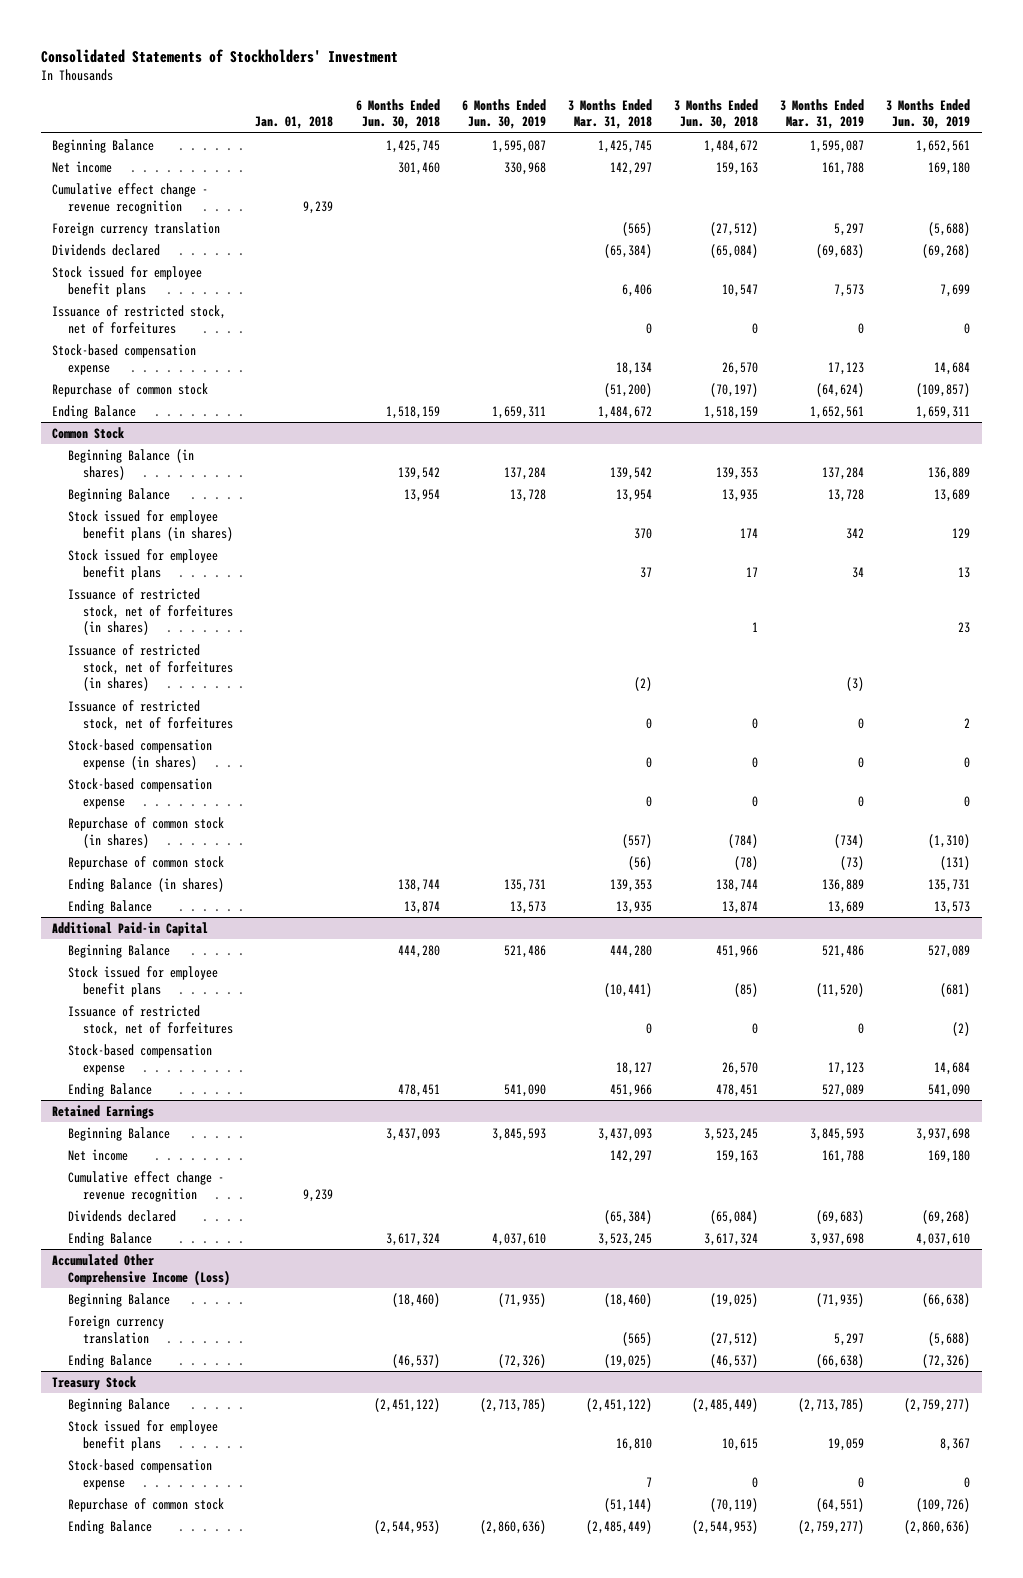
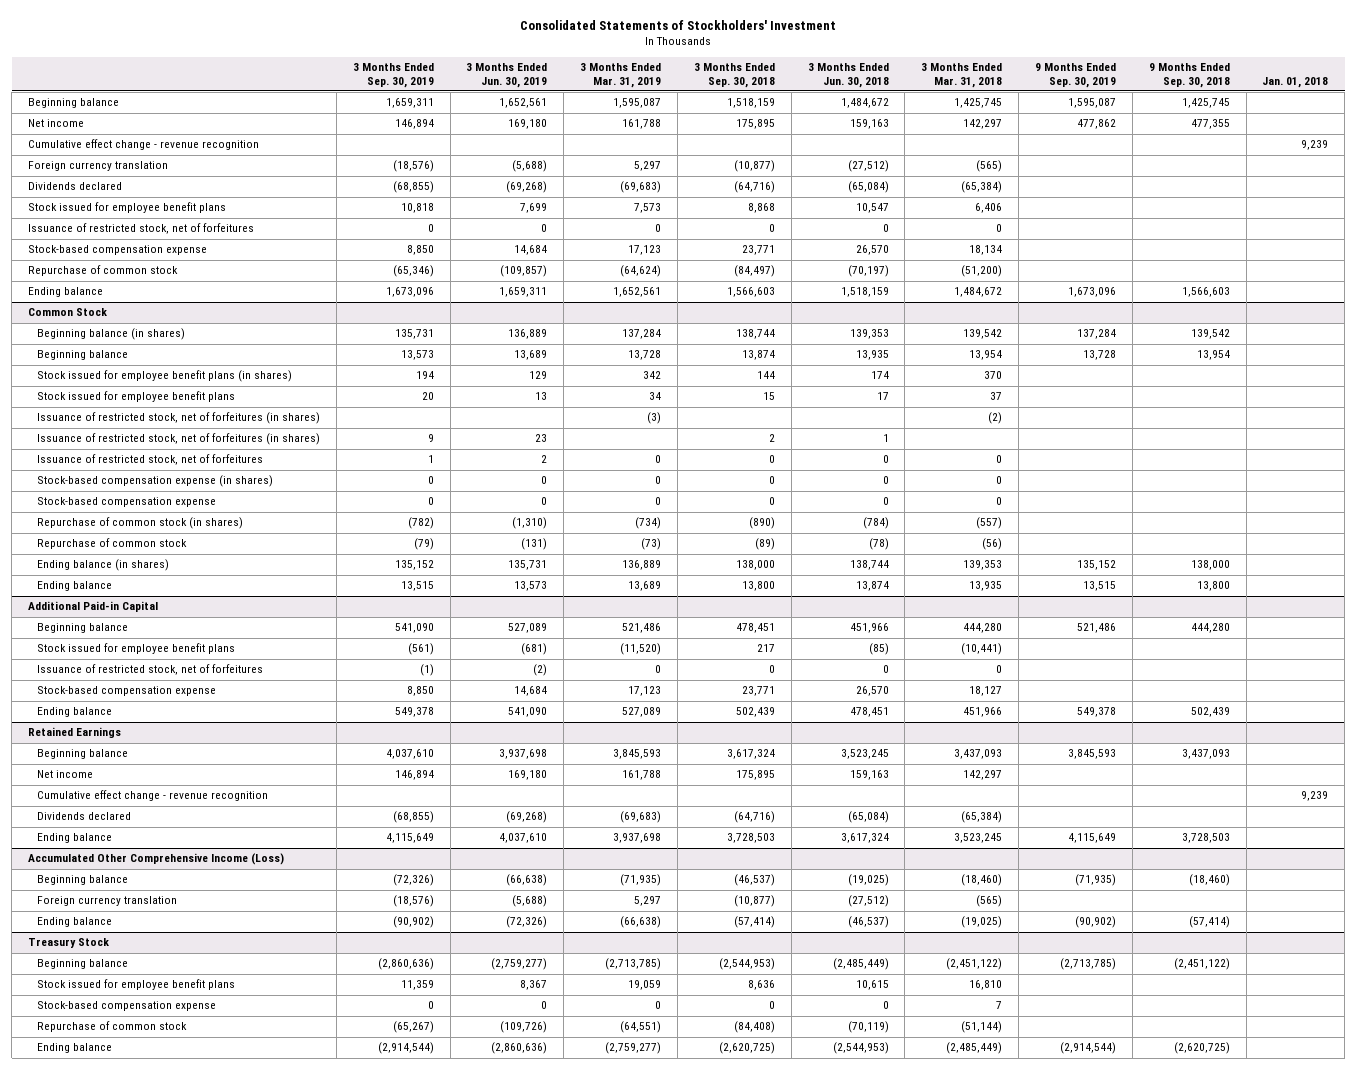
[355,98,440,130] 6 Months Ended Jun. 30, 2018 -> none
[461,98,546,130] 6 Months Ended Jun. 30, 2019 -> none
none -> [352,63,434,88] 3 Months Ended Sep. 30, 2019
none -> [693,63,775,88] 3 Months Ended Sep. 30, 2018
none -> [1034,63,1116,88] 9 Months Ended Sep. 30, 2019
none -> [1148,63,1230,88] 9 Months Ended Sep. 30, 2018
[52,138,155,153] Beginning Balance -> [28,98,120,109] Beginning balance
[52,404,137,419] Ending Balance -> [28,287,104,298] Ending balance
[67,448,194,480] Beginning Balance (in shares) -> [36,328,185,341] Beginning balance (in shares)
[67,487,170,502] Beginning Balance -> [36,350,128,361] Beginning balance
[67,587,234,636] Issuance of restricted stock, net of forfeitures (in shares) -> [36,433,320,446] Issuance of restricted stock, net of forfeitures (in shares)
[67,877,224,892] Ending Balance (in shares) -> [36,559,169,572] Ending balance (in shares)
[67,899,152,914] Ending Balance -> [36,581,112,592] Ending balance
[67,943,170,958] Beginning Balance -> [36,623,128,634] Beginning balance
[67,1082,152,1097] Ending Balance -> [36,707,112,718] Ending balance
[67,1126,170,1141] Beginning Balance -> [36,749,128,760] Beginning balance
[67,1231,152,1246] Ending Balance -> [36,833,112,844] Ending balance
[67,1292,170,1307] Beginning Balance -> [36,875,128,886] Beginning balance
[67,1353,152,1368] Ending Balance -> [36,917,112,928] Ending balance
[67,1397,170,1412] Beginning Balance -> [36,959,128,970] Beginning balance
[67,1519,152,1534] Ending Balance -> [36,1043,112,1054] Ending balance

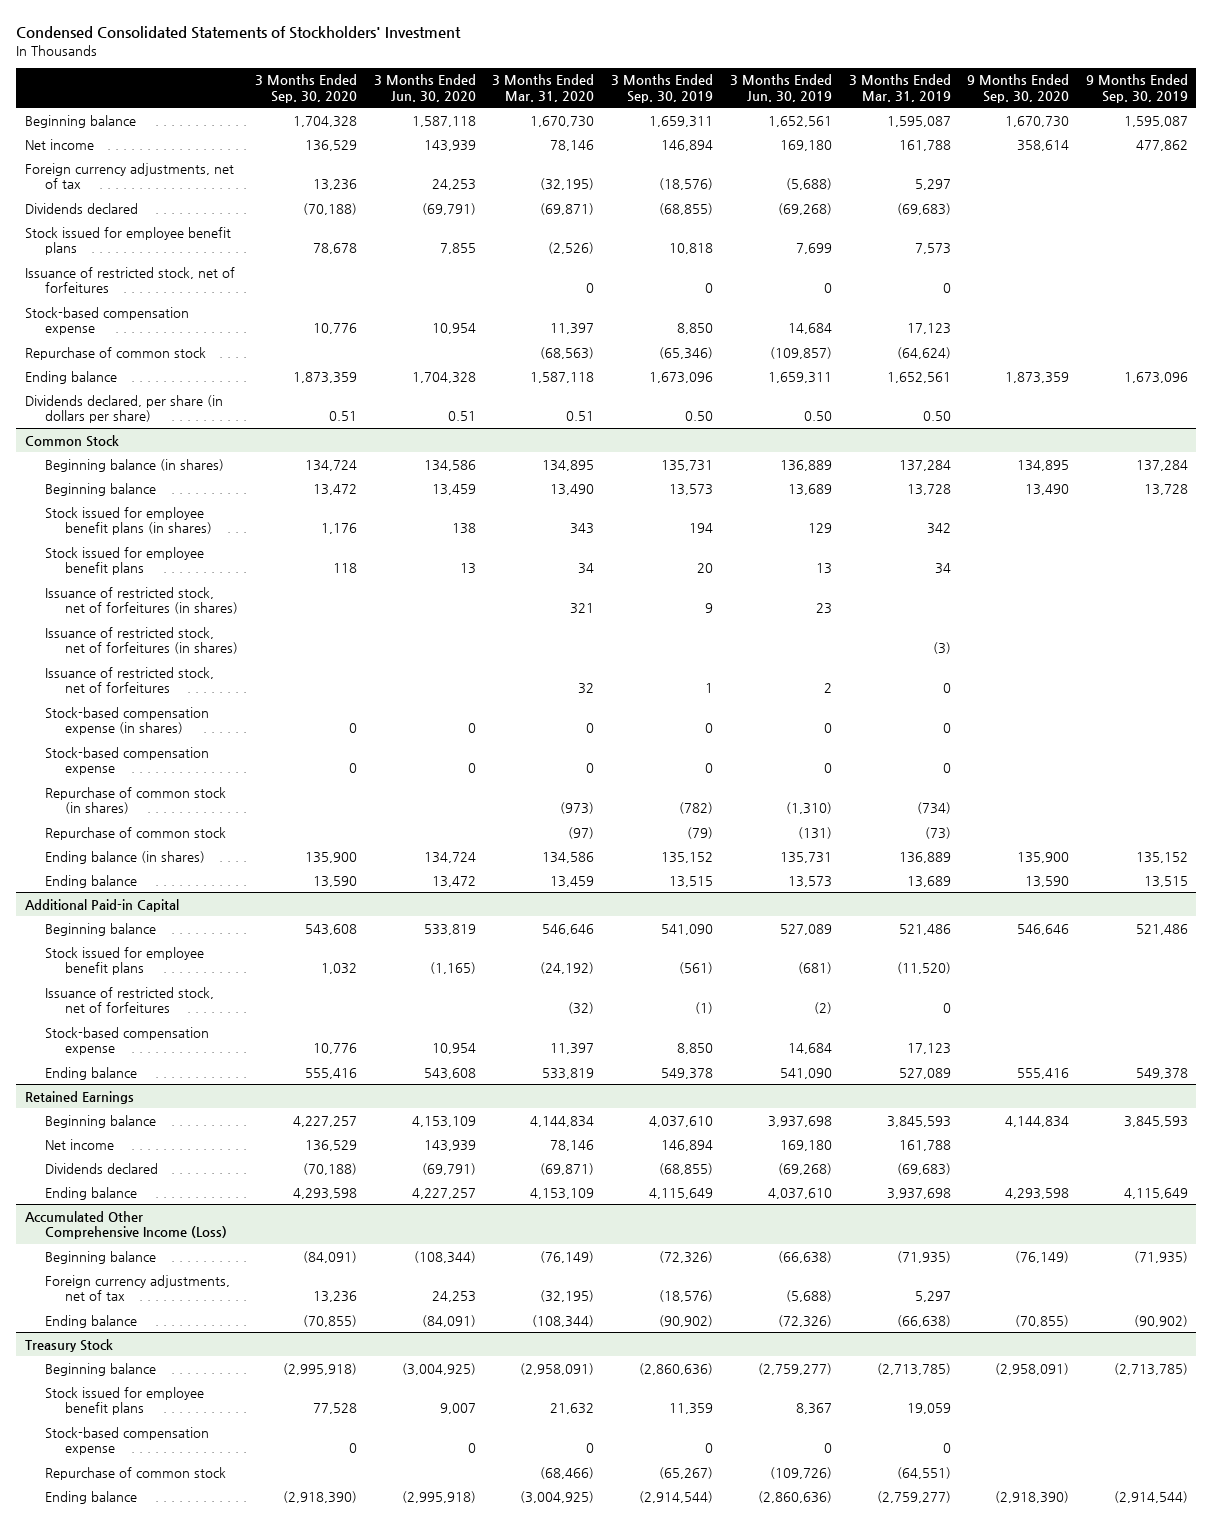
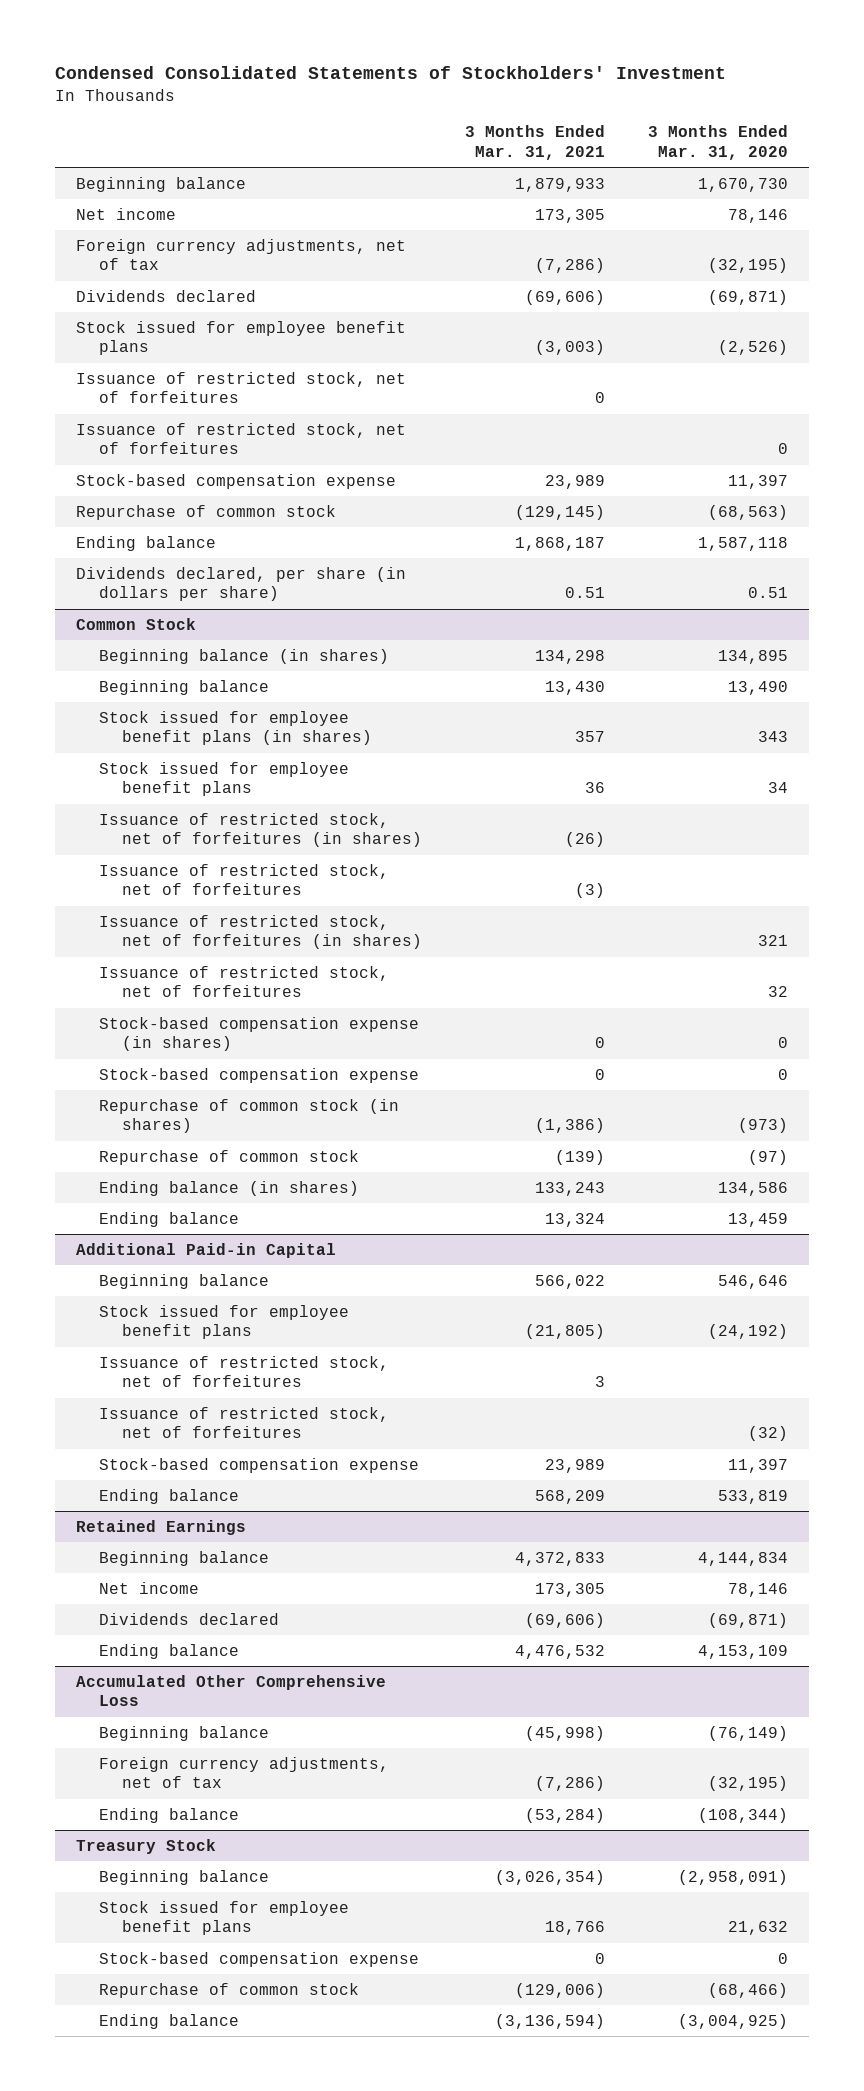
[254,74,357,104] 3 Months Ended Sep. 30, 2020 -> none
[373,74,476,103] 3 Months Ended Jun. 30, 2020 -> none
[611,74,714,104] 3 Months Ended Sep. 30, 2019 -> none
[729,74,832,103] 3 Months Ended Jun. 30, 2019 -> none
[848,74,951,103] 3 Months Ended Mar. 31, 2019 -> none
[967,74,1070,104] 9 Months Ended Sep. 30, 2020 -> none
[1086,74,1189,104] 9 Months Ended Sep. 30, 2019 -> none
none -> [465,125,606,160] 3 Months Ended Mar. 31, 2021
none -> [76,371,407,404] Issuance of restricted stock, net of forfeitures
none -> [99,863,390,896] Issuance of restricted stock, net of forfeitures
[44,586,239,615] Issuance of restricted stock, net of forfeitures (in shares) -> [99,914,423,950] Issuance of restricted stock, net of forfeitures (in shares)
none -> [99,1355,390,1388] Issuance of restricted stock, net of forfeitures
[24,1210,227,1240] Accumulated Other Comprehensive Income (Loss) -> [76,1674,387,1707] Accumulated Other Comprehensive Loss

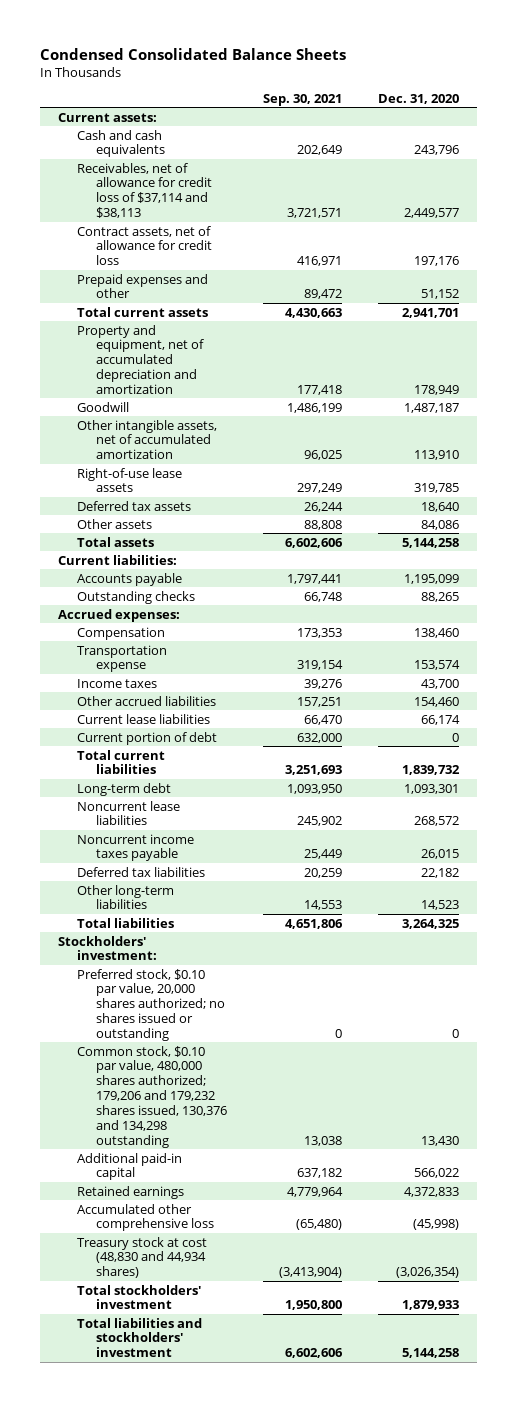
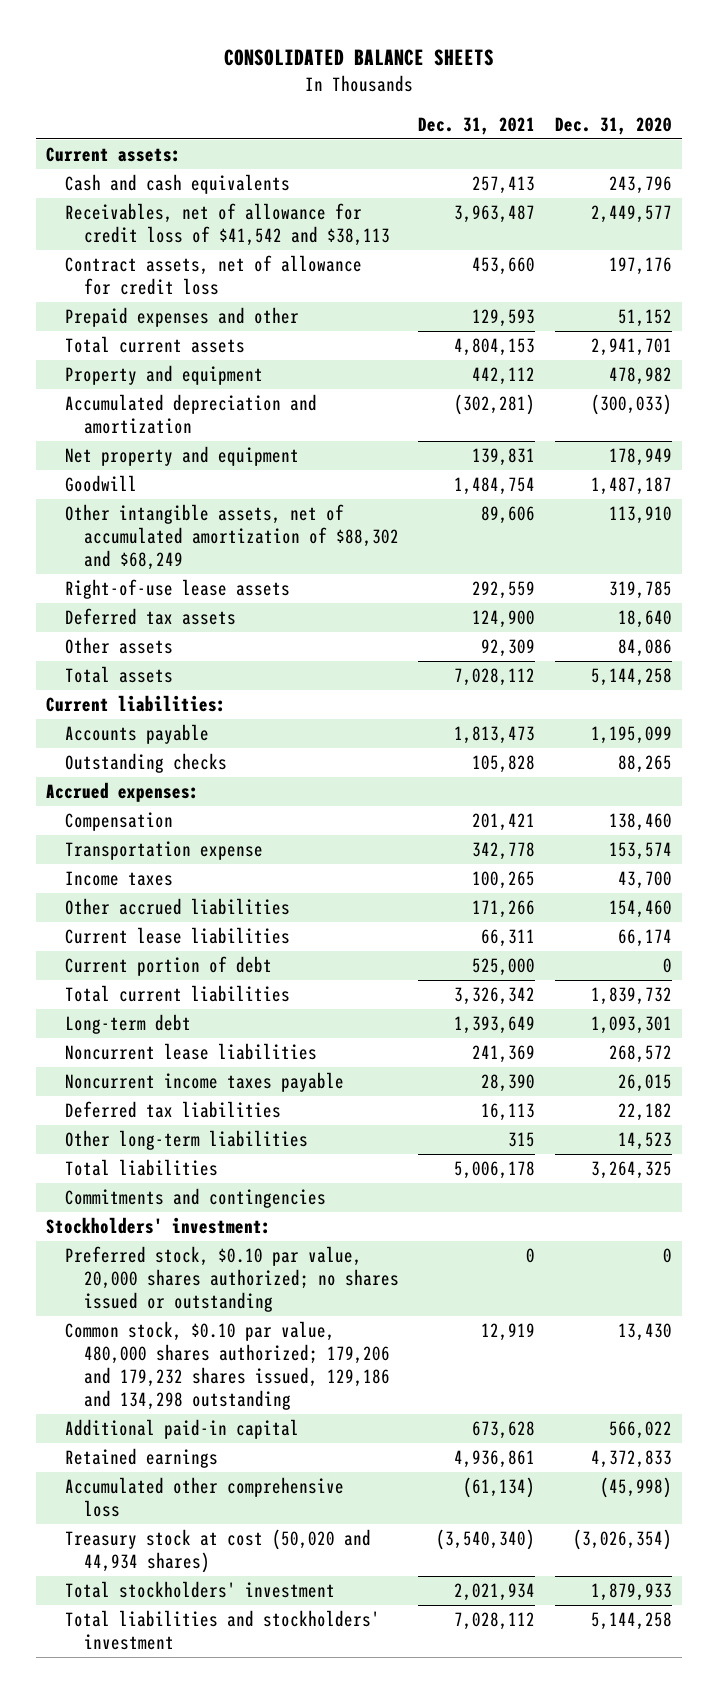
[39,47,346,60] Condensed Consolidated Balance Sheets -> [224,49,495,67] CONSOLIDATED BALANCE SHEETS
[262,93,342,106] Sep. 30, 2021 -> none
none -> [418,116,536,135] Dec. 31, 2021
[76,162,212,219] Receivables, net of allowance for credit loss of $37,114 and $38,113 -> [64,202,390,246] Receivables, net of allowance for credit loss of $41,542 and $38,113
none -> [64,364,263,385] Property and equipment
none -> [64,393,317,434] Accumulated depreciation and amortization
[76,324,204,394] Property and equipment, net of accumulated depreciation and amortization -> [64,445,299,466] Net property and equipment
[76,419,217,460] Other intangible assets, net of accumulated amortization -> [64,503,399,570] Other intangible assets, net of accumulated amortization of $88,302 and $68,249
none -> [64,1187,326,1208] Commitments and contingencies
[76,1045,227,1148] Common stock, $0.10 par value, 480,000 shares authorized; 179,206 and 179,232 shares issued, 130,376 and 134,298 outstanding -> [64,1320,390,1410] Common stock, $0.10 par value, 480,000 shares authorized; 179,206 and 179,232 shares issued, 129,186 and 134,298 outstanding
[76,1236,207,1279] Treasury stock at cost (48,830 and 44,934 shares) -> [64,1528,371,1573] Treasury stock at cost (50,020 and 44,934 shares)

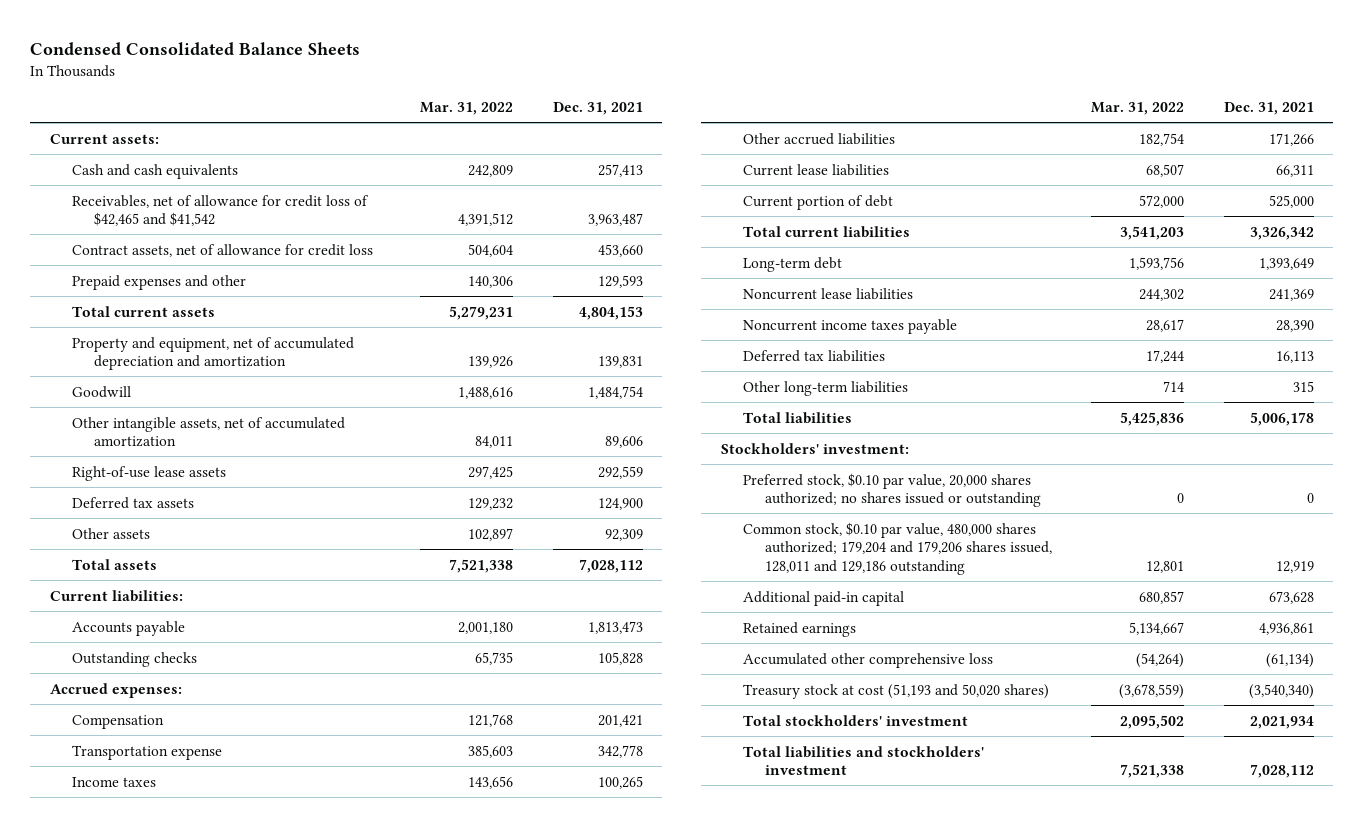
[224,49,495,67] CONSOLIDATED BALANCE SHEETS -> [30,41,361,55] Condensed Consolidated Balance Sheets
[555,116,673,135] Dec. 31, 2020 -> none
none -> [420,102,514,116] Mar. 31, 2022
[64,202,390,246] Receivables, net of allowance for credit loss of $41,542 and $38,113 -> [71,194,369,227] Receivables, net of allowance for credit loss of $42,465 and $41,542
[64,364,263,385] Property and equipment -> none
[64,393,317,434] Accumulated depreciation and amortization -> none
[64,445,299,466] Net property and equipment -> [71,336,354,371] Property and equipment, net of accumulated depreciation and amortization
[64,503,399,570] Other intangible assets, net of accumulated amortization of $88,302 and $68,249 -> [71,416,345,448] Other intangible assets, net of accumulated amortization
[64,1187,326,1208] Commitments and contingencies -> none
[64,1320,390,1410] Common stock, $0.10 par value, 480,000 shares authorized; 179,206 and 179,232 shares issued, 129,186 and 134,298 outstanding -> [743,521,1053,575] Common stock, $0.10 par value, 480,000 shares authorized; 179,204 and 179,206 shares issued, 128,011 and 129,186 outstanding
[64,1528,371,1573] Treasury stock at cost (50,020 and 44,934 shares) -> [743,683,1050,699] Treasury stock at cost (51,193 and 50,020 shares)

